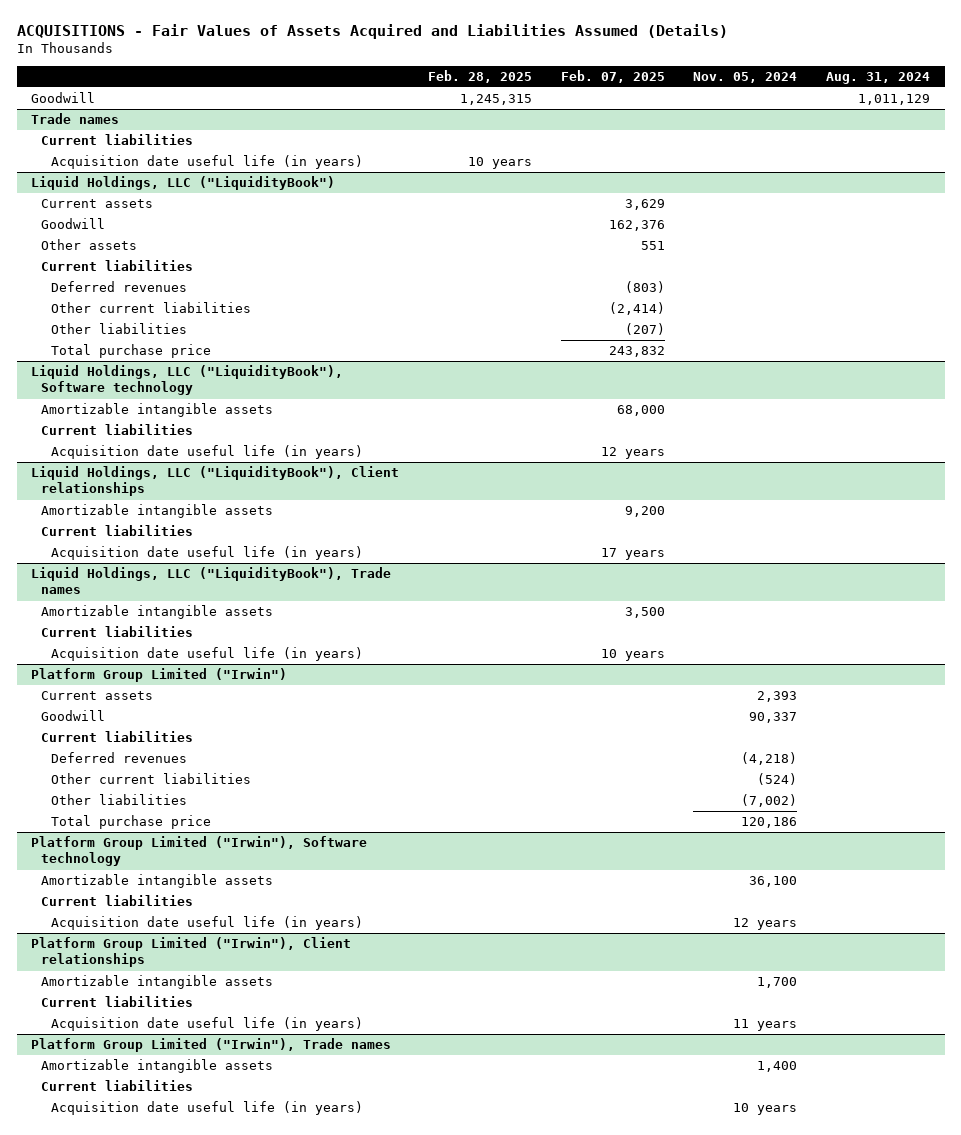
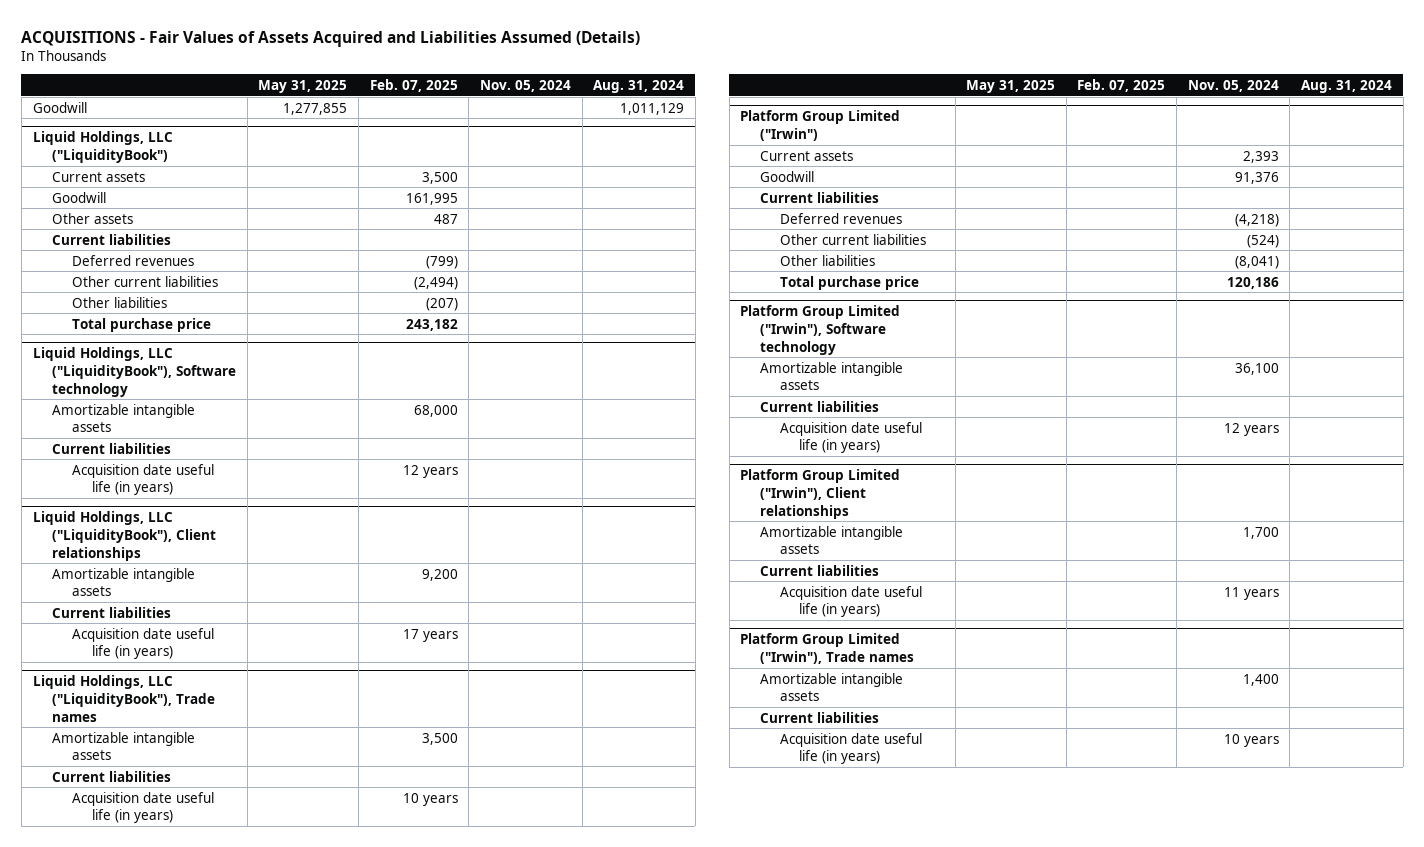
[427,69,532,83] Feb. 28, 2025 -> none
none -> [258,80,348,94] May 31, 2025
[31,113,120,125] Trade names -> none
[40,134,193,146] Current liabilities -> none
[50,155,363,170] Acquisition date useful life (in years) -> none
[624,199,665,211] 3,629 -> [421,171,458,184] 3,500
[608,220,665,232] 162,376 -> [405,192,458,205] 161,995
[640,241,665,251] 551 -> [433,213,458,224] 487
[624,281,665,294] (803) -> [425,255,458,269] (799)
[608,302,665,316] (2,414) -> [413,276,458,290] (2,494)
[608,346,665,358] 243,832 -> [405,318,458,331] 243,182
[749,712,798,724] 90,337 -> [1234,171,1279,184] 91,376
[741,794,798,808] (7,002) -> [1234,255,1279,269] (8,041)

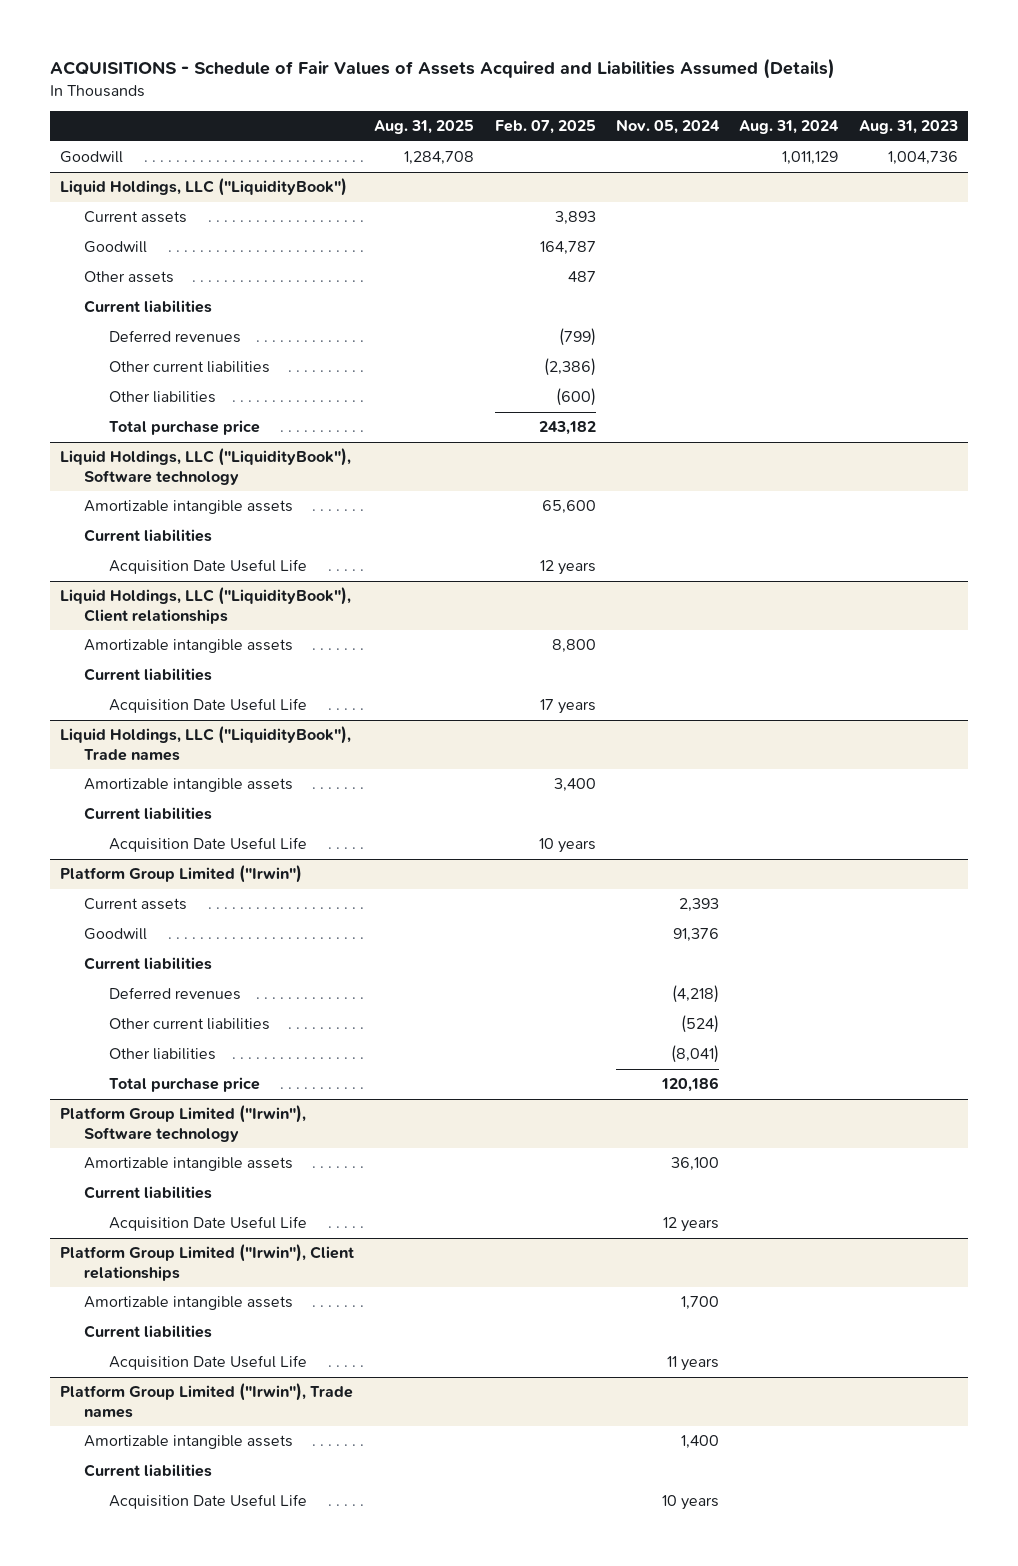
[21,30,641,47] ACQUISITIONS - Fair Values of Assets Acquired and Liabilities Assumed (Details) -> [49,58,835,80] ACQUISITIONS - Schedule of Fair Values of Assets Acquired and Liabilities Assumed (Details)
[258,80,348,94] May 31, 2025 -> none
none -> [374,120,475,135] Aug. 31, 2025
none -> [858,120,958,135] Aug. 31, 2023
[421,171,458,184] 3,500 -> [554,211,596,226] 3,893
[405,192,458,205] 161,995 -> [539,241,596,256] 164,787
[413,276,458,290] (2,494) -> [543,358,596,377] (2,386)
[425,297,458,311] (207) -> [555,388,596,407] (600)
[413,404,458,417] 68,000 -> [541,500,596,515] 65,600
[72,463,215,496] Acquisition date useful life (in years) -> [108,559,307,575] Acquisition Date Useful Life
[421,568,458,581] 9,200 -> [551,639,596,654] 8,800
[72,627,215,660] Acquisition date useful life (in years) -> [108,698,307,714] Acquisition Date Useful Life
[421,732,458,745] 3,500 -> [553,778,596,793] 3,400
[72,791,215,824] Acquisition date useful life (in years) -> [108,837,307,853] Acquisition Date Useful Life
[779,421,922,454] Acquisition date useful life (in years) -> [108,1216,307,1232] Acquisition Date Useful Life
[779,585,922,618] Acquisition date useful life (in years) -> [108,1355,307,1371] Acquisition Date Useful Life
[779,732,922,765] Acquisition date useful life (in years) -> [108,1494,307,1510] Acquisition Date Useful Life

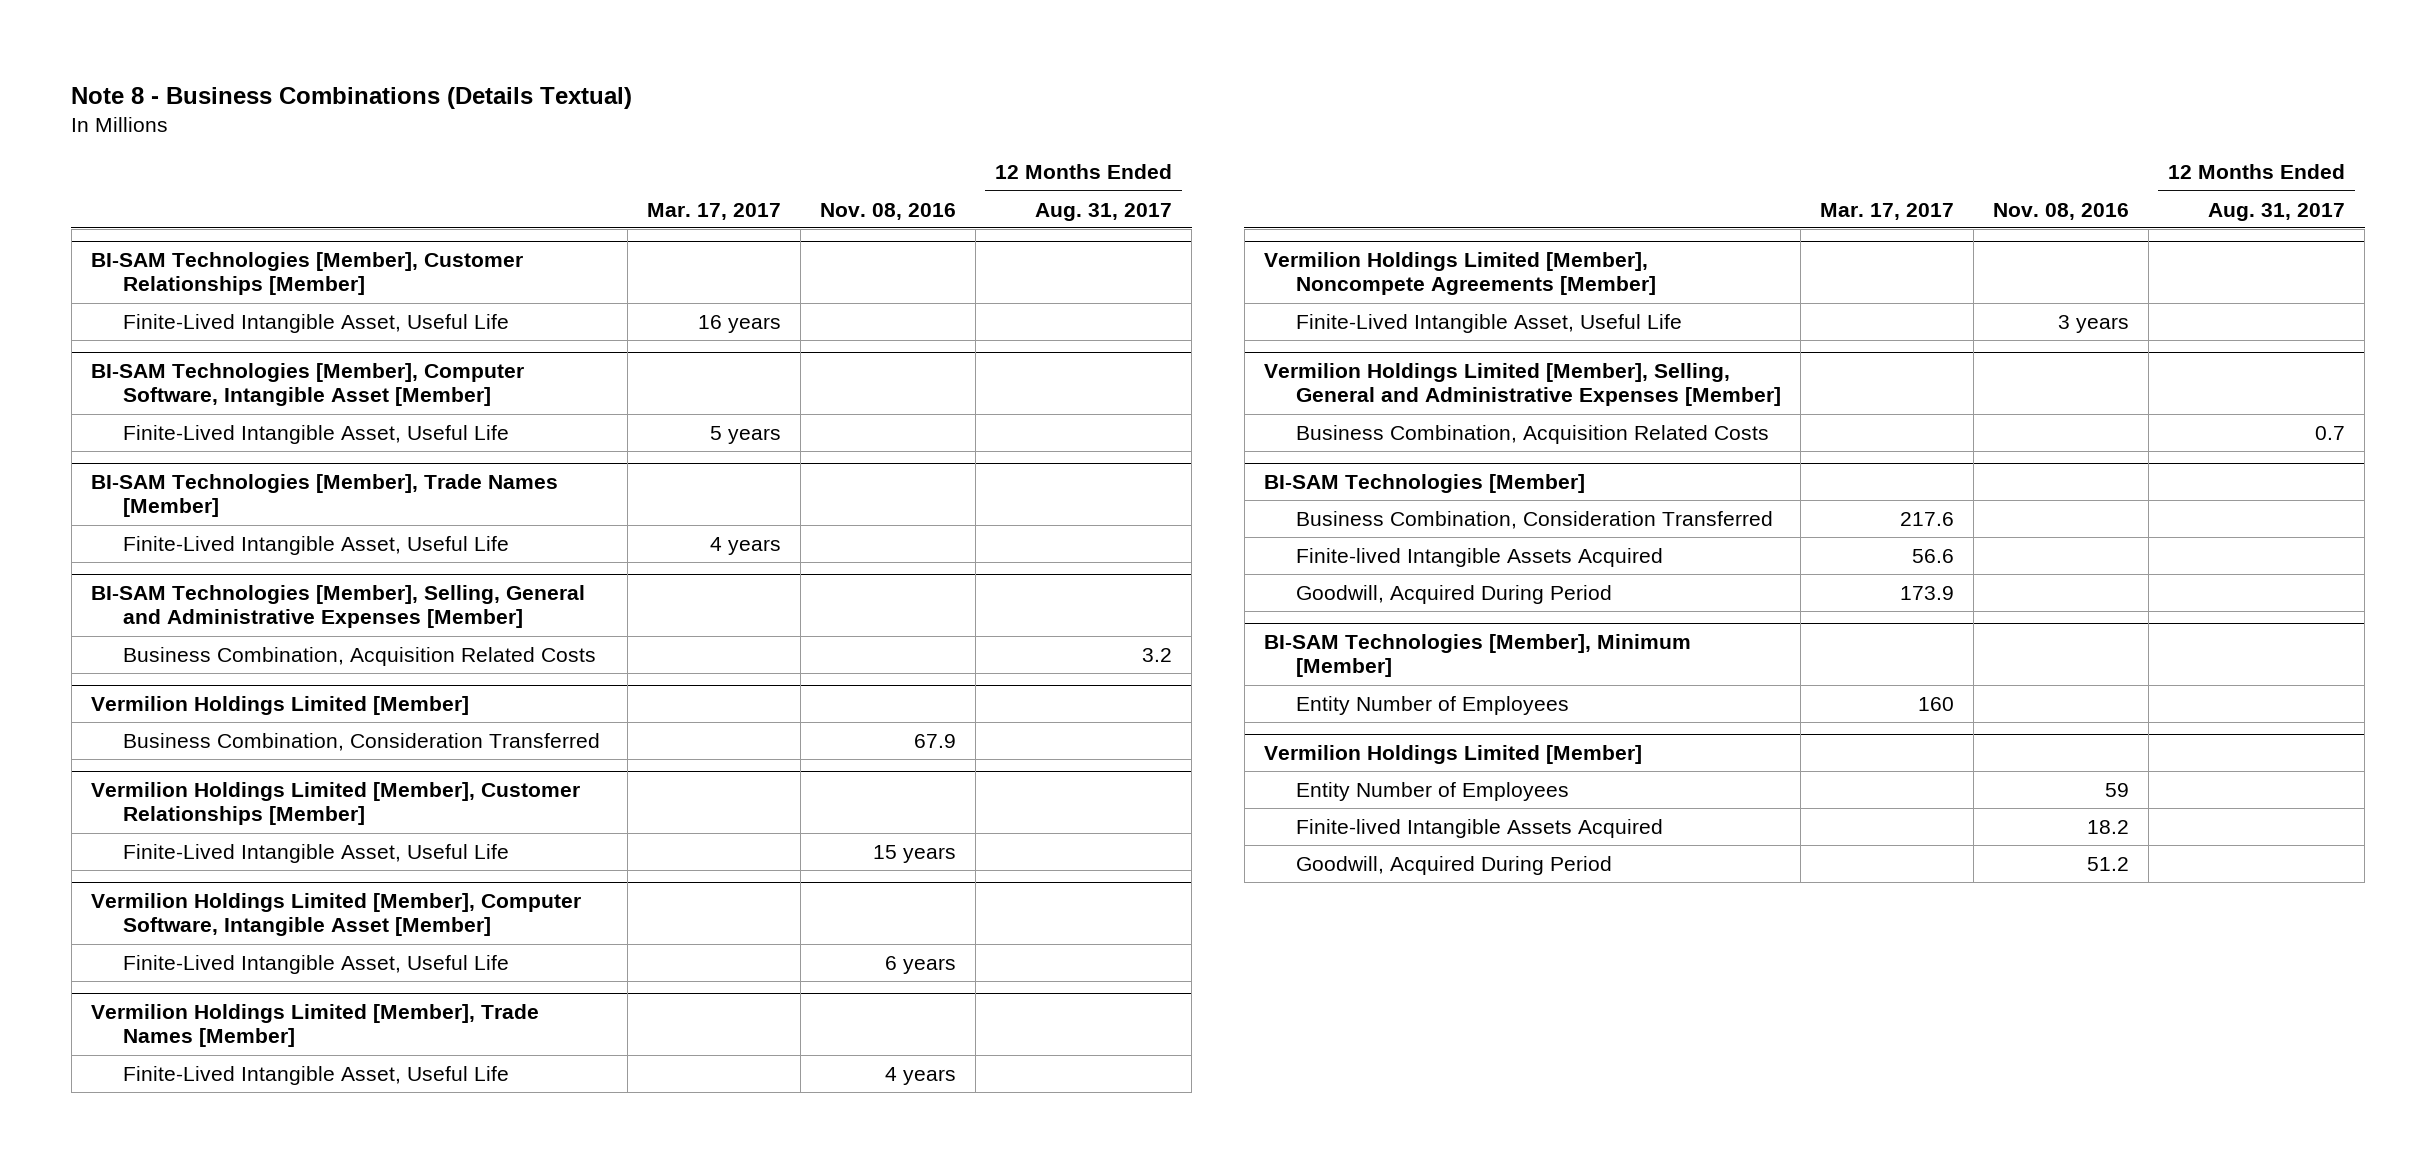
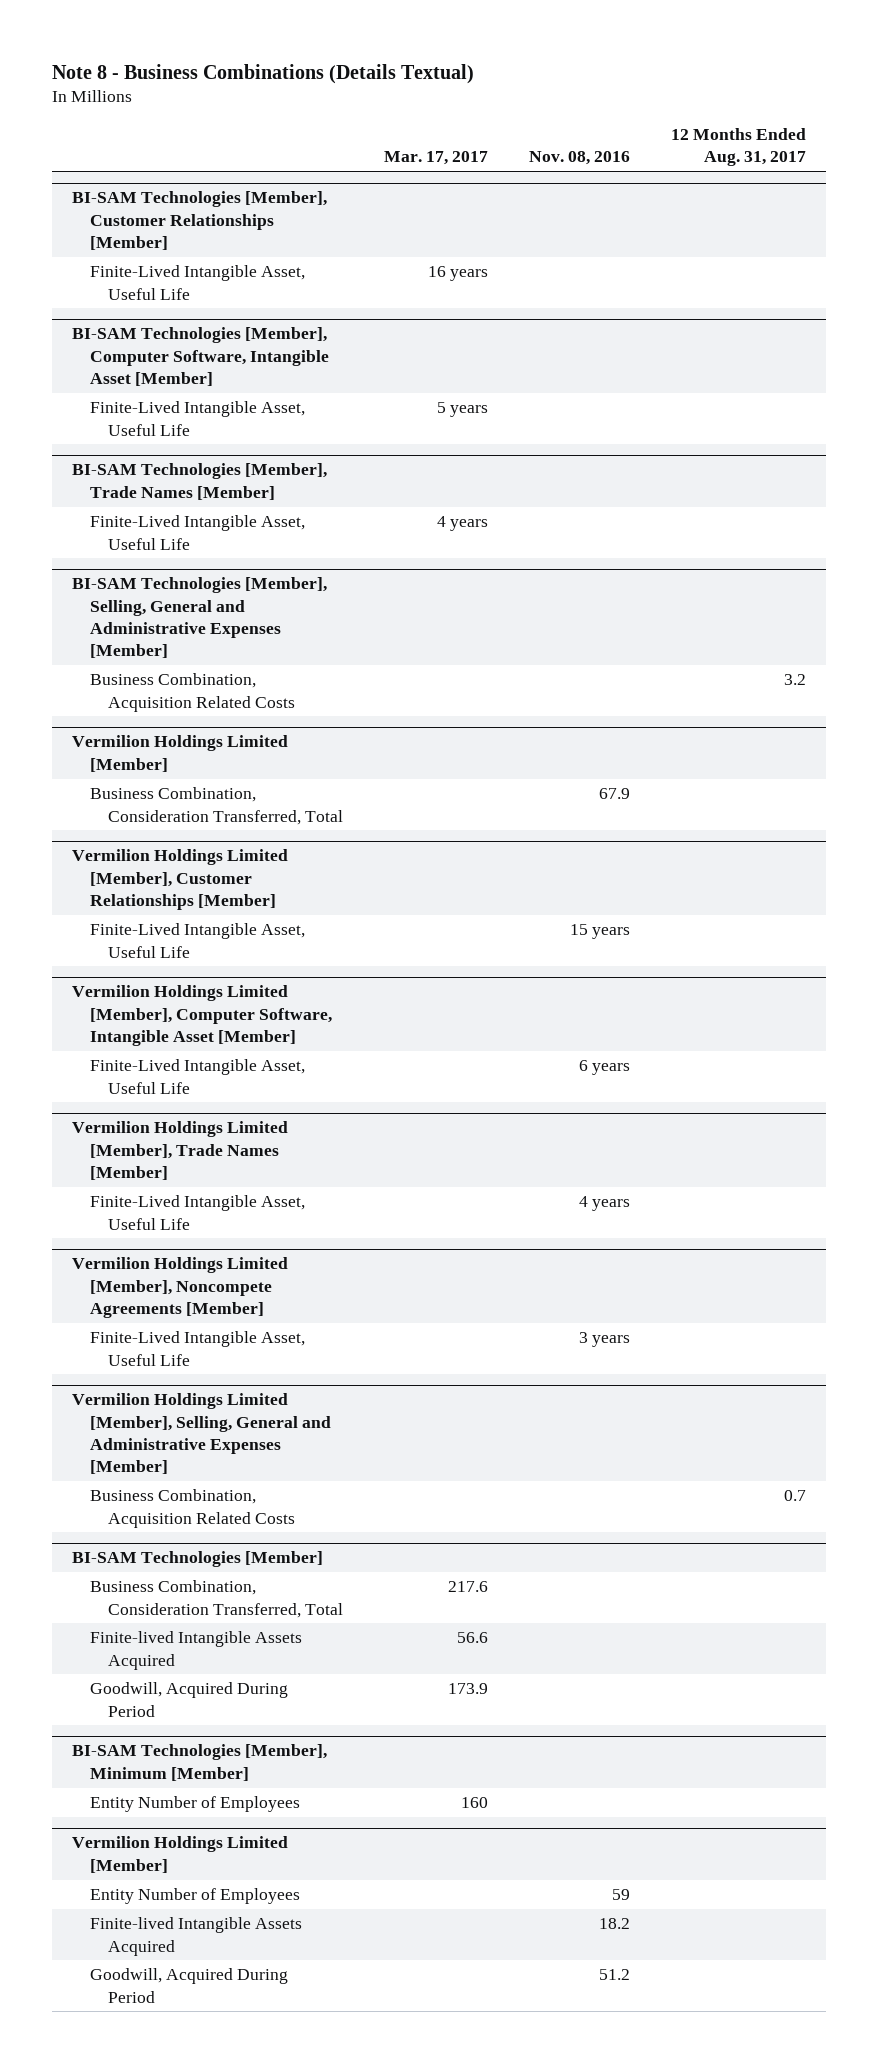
[123,732,601,751] Business Combination, Consideration Transferred -> [90,787,344,825] Business Combination, Consideration Transferred, Total
[1296,510,1774,529] Business Combination, Consideration Transferred -> [90,1580,344,1618] Business Combination, Consideration Transferred, Total

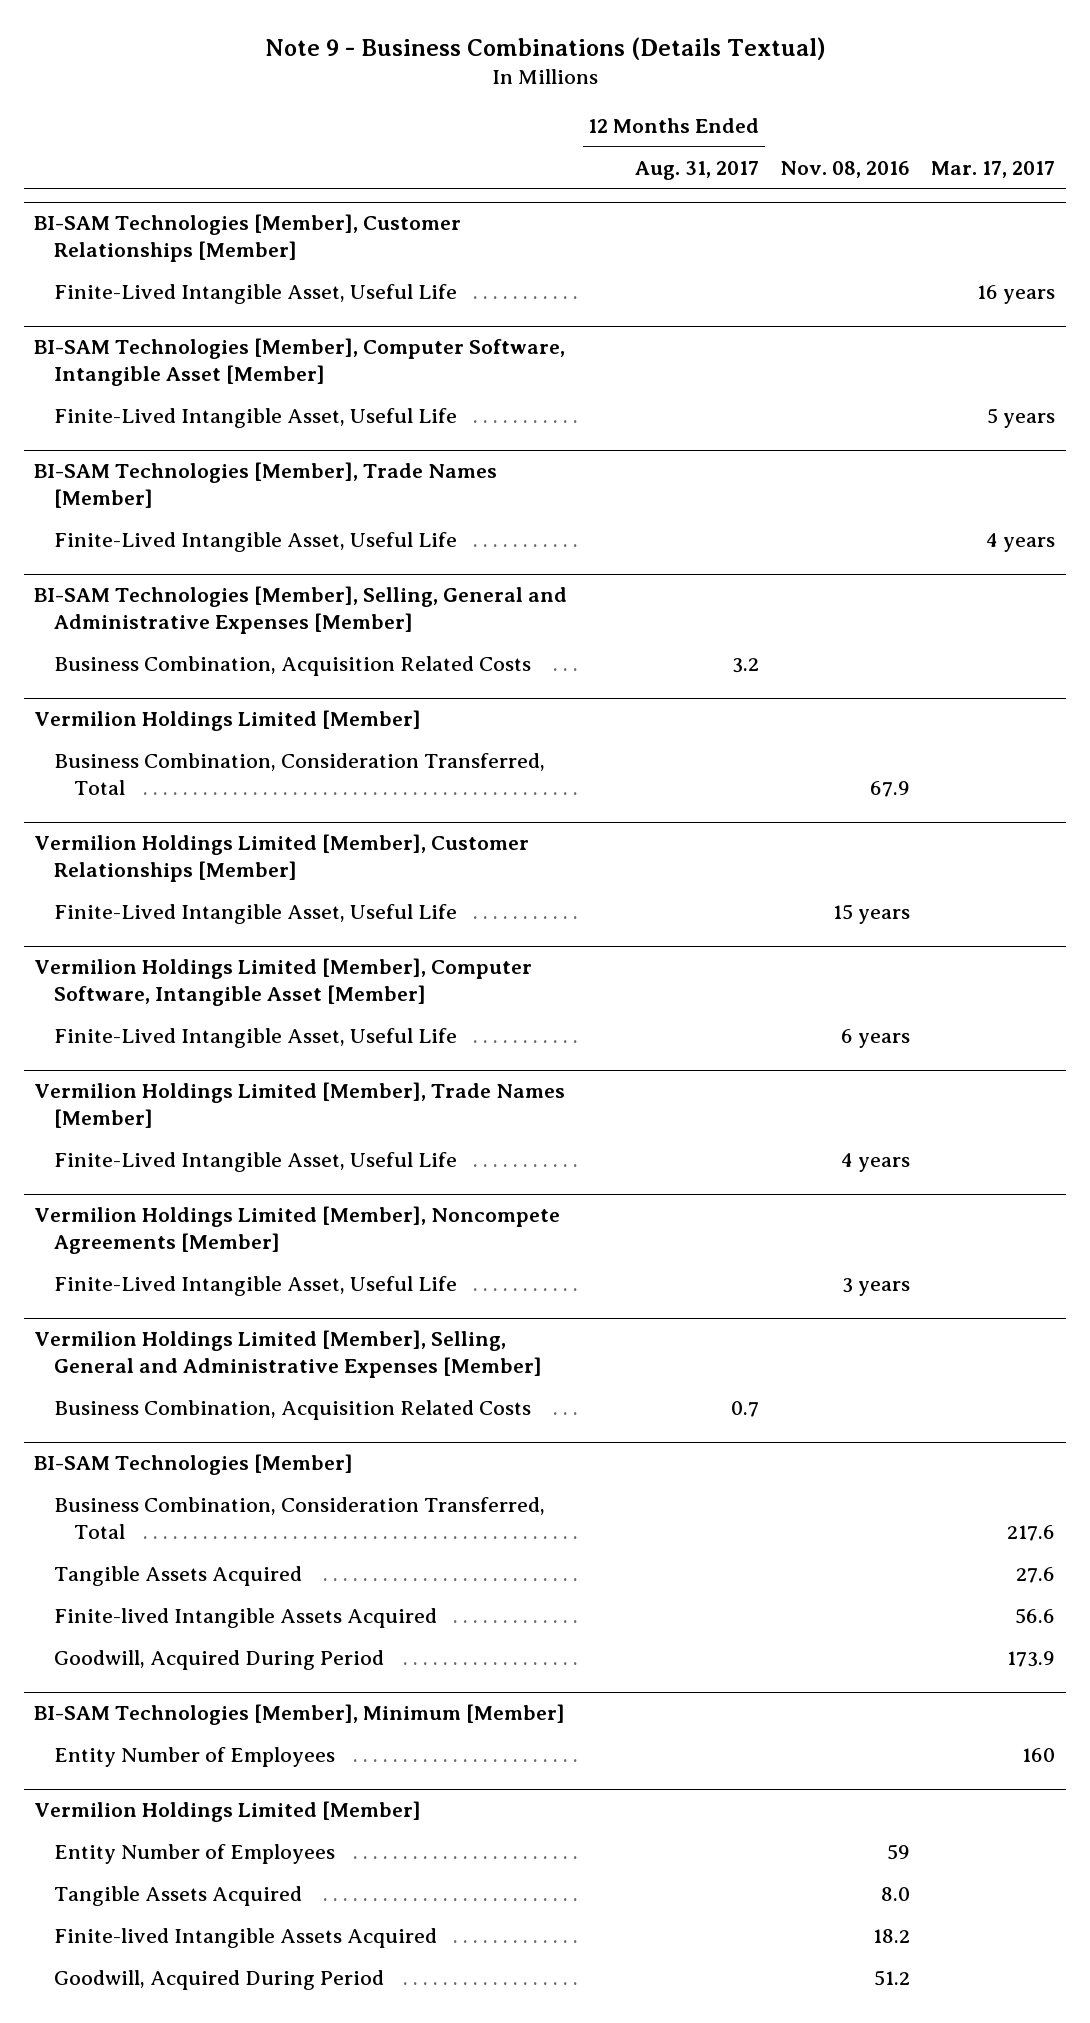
[51,63,474,84] Note 8 - Business Combinations (Details Textual) -> [264,37,826,61] Note 9 - Business Combinations (Details Textual)
none -> [54,1566,303,1587] Tangible Assets Acquired
none -> [54,1886,303,1907] Tangible Assets Acquired

